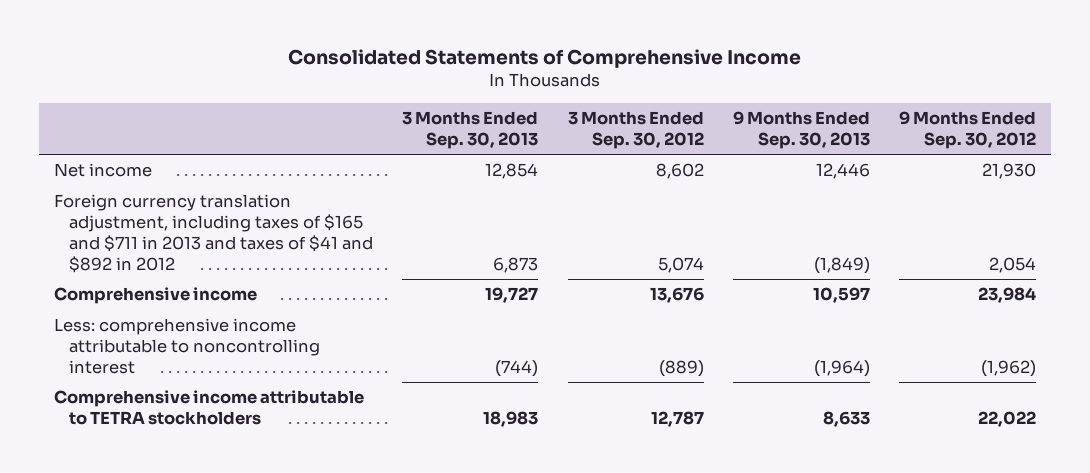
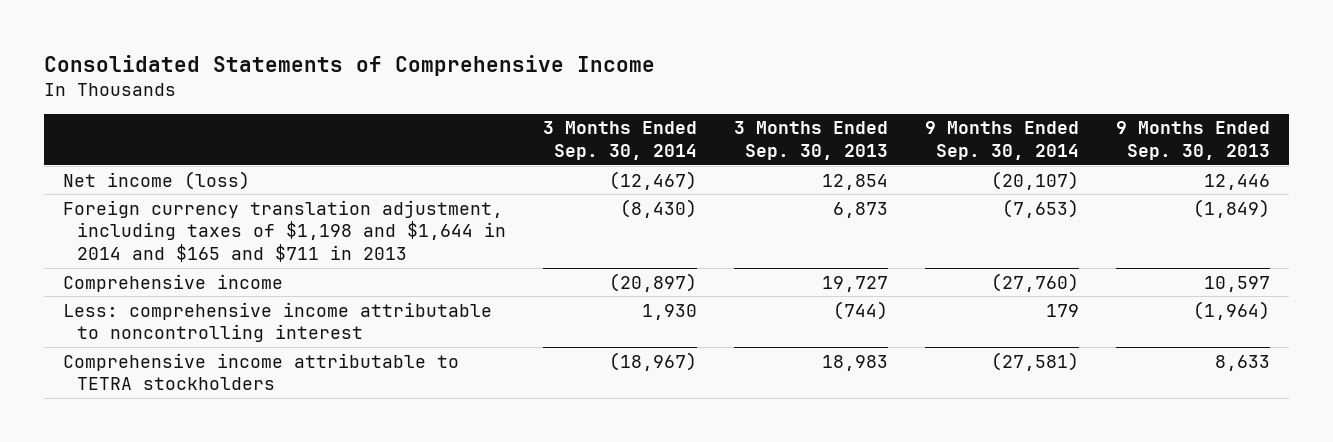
[567,110,704,149] 3 Months Ended Sep. 30, 2012 -> none
[899,110,1037,149] 9 Months Ended Sep. 30, 2012 -> none
none -> [543,121,698,161] 3 Months Ended Sep. 30, 2014
none -> [925,121,1080,161] 9 Months Ended Sep. 30, 2014
[53,163,152,178] Net income -> [62,170,250,190] Net income (loss)
[53,194,373,273] Foreign currency translation adjustment, including taxes of $165 and $711 in 2013 and taxes of $41 and $892 in 2012 -> [62,199,507,263] Foreign currency translation adjustment, including taxes of $1,198 and $1,644 in 2014 and $165 and $711 in 2013

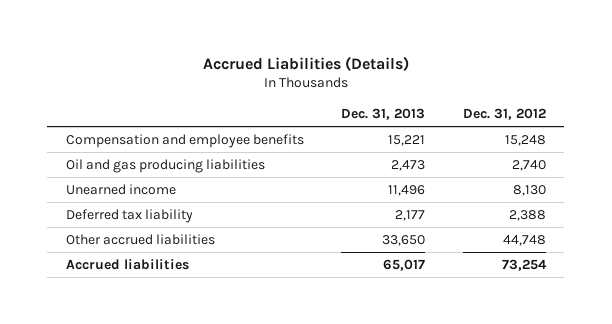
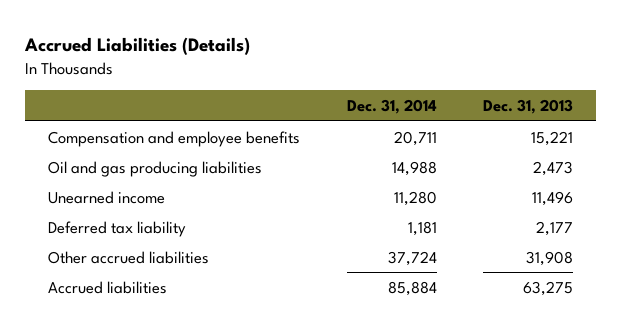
[462,108,546,121] Dec. 31, 2012 -> none
none -> [346,98,437,114] Dec. 31, 2014
[382,234,426,246] 33,650 -> [525,250,573,266] 31,908
[383,258,426,271] 65,017 -> [522,280,573,296] 63,275

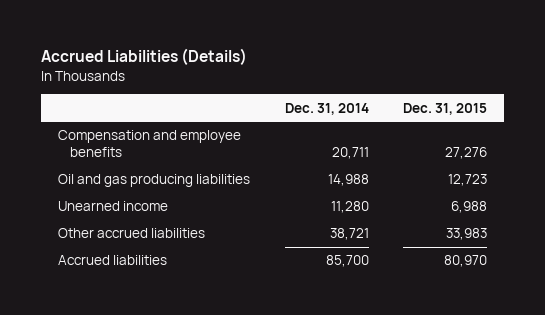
[482,98,573,114] Dec. 31, 2013 -> none
none -> [403,102,488,115] Dec. 31, 2015
[48,220,187,237] Deferred tax liability -> none
[387,250,437,266] 37,724 -> [329,228,369,241] 38,721
[387,280,437,296] 85,884 -> [325,255,369,268] 85,700

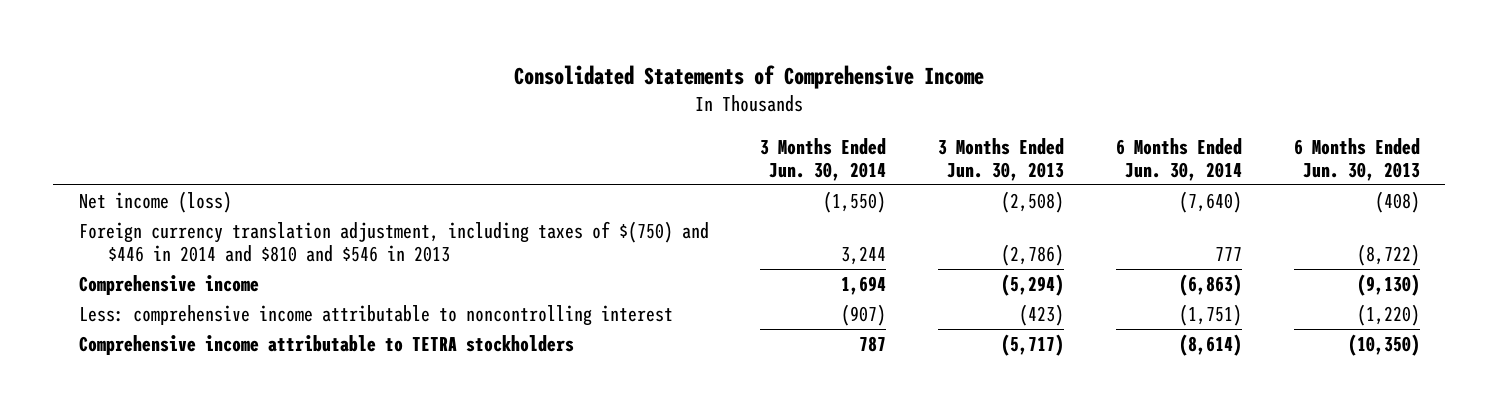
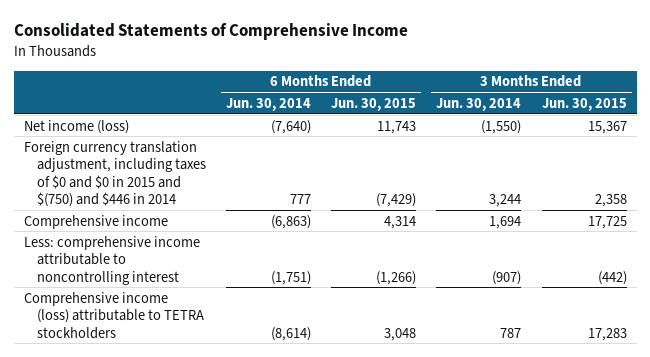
[938,137,1065,181] 3 Months Ended Jun. 30, 2013 -> none
[1293,137,1420,181] 6 Months Ended Jun. 30, 2013 -> none
none -> [331,97,417,111] Jun. 30, 2015
none -> [541,97,627,111] Jun. 30, 2015
[78,220,709,263] Foreign currency translation adjustment, including taxes of $(750) and $446 in 2014 and $810 and $546 in 2013 -> [23,140,206,208] Foreign currency translation adjustment, including taxes of $0 and $0 in 2015 and $(750) and $446 in 2014
[78,334,574,355] Comprehensive income attributable to TETRA stockholders -> [23,291,204,339] Comprehensive income (loss) attributable to TETRA stockholders

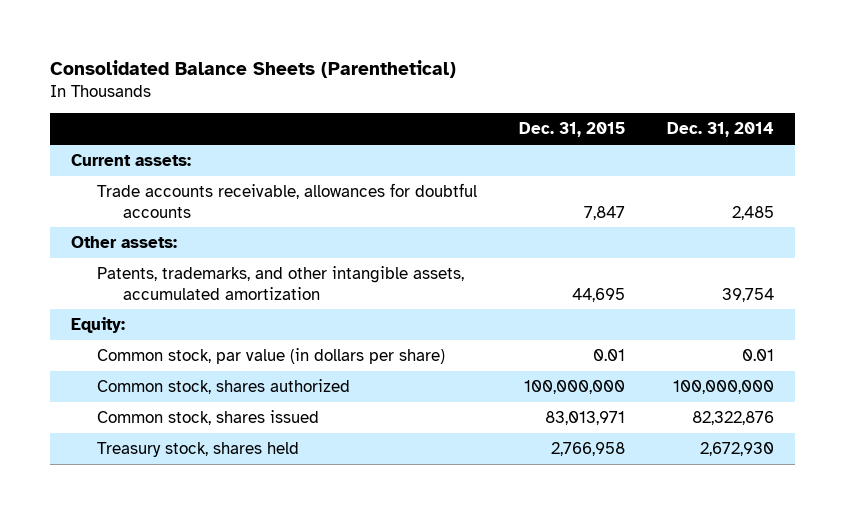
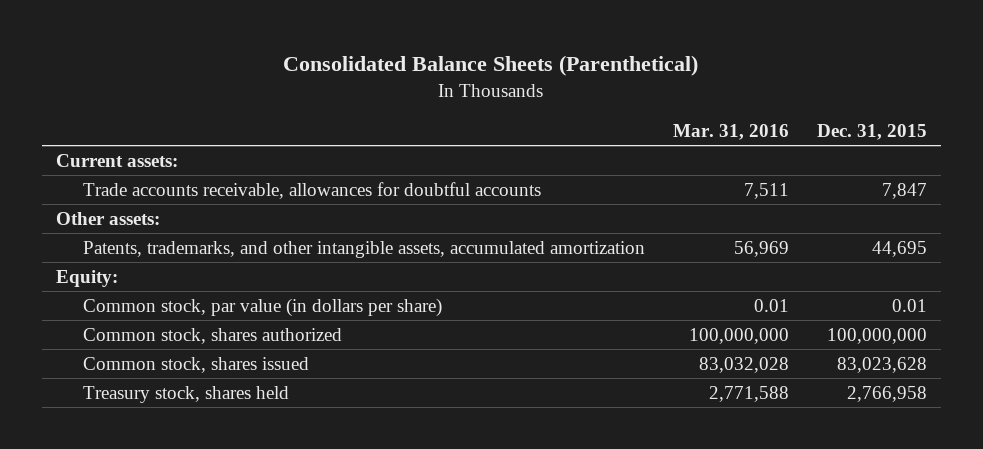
[667,122,775,138] Dec. 31, 2014 -> none
none -> [673,123,790,140] Mar. 31, 2016
[544,410,625,425] 83,013,971 -> [837,356,928,373] 83,023,628

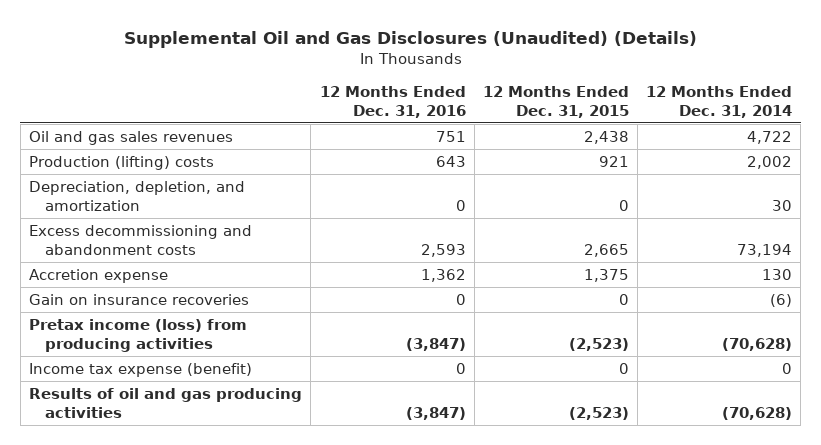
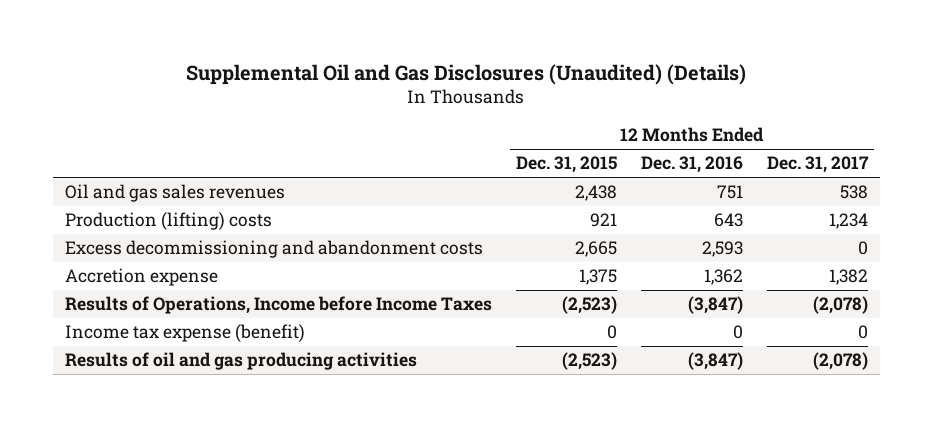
[646,85,793,118] 12 Months Ended Dec. 31, 2014 -> none
none -> [766,156,869,174] Dec. 31, 2017
[29,180,246,212] Depreciation, depletion, and amortization -> none
[29,293,250,305] Gain on insurance recoveries -> none
[29,318,248,353] Pretax income (loss) from producing activities -> [65,296,493,315] Results of Operations, Income before Income Taxes

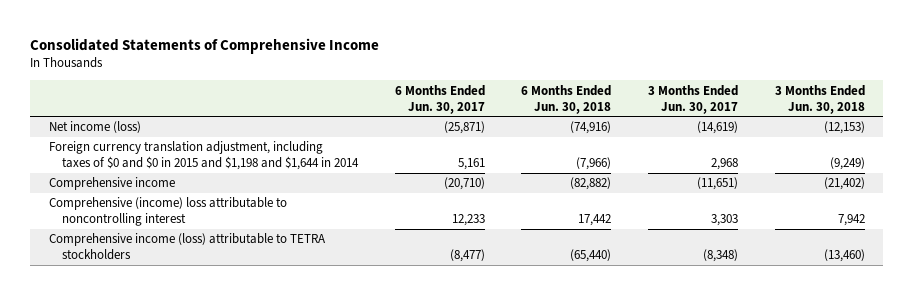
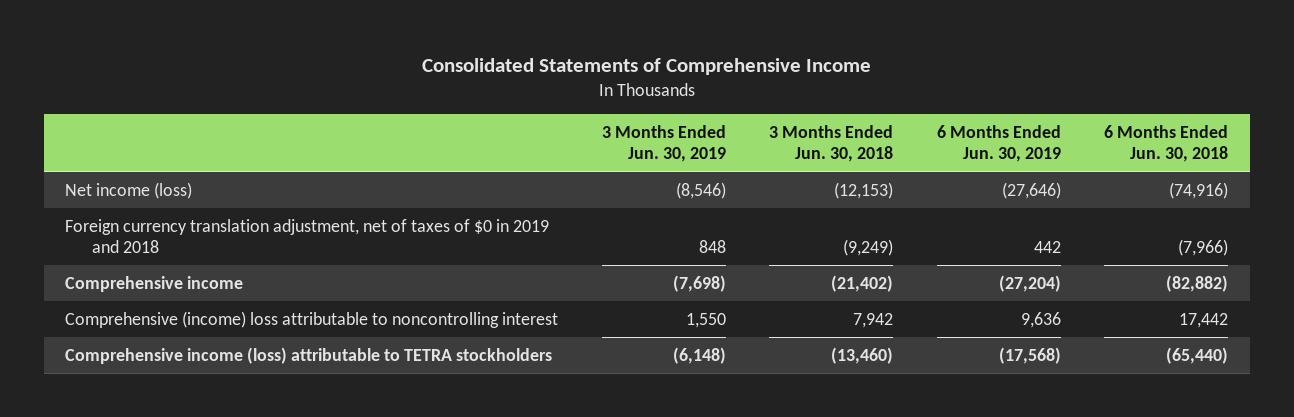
[394,84,485,114] 6 Months Ended Jun. 30, 2017 -> none
[648,84,739,114] 3 Months Ended Jun. 30, 2017 -> none
none -> [601,125,726,163] 3 Months Ended Jun. 30, 2019
none -> [936,125,1061,163] 6 Months Ended Jun. 30, 2019
[48,141,359,171] Foreign currency translation adjustment, including taxes of $0 and $0 in 2015 and $1,198 and $1,644 in 2014 -> [65,218,550,253] Foreign currency translation adjustment, net of taxes of $0 in 2019 and 2018

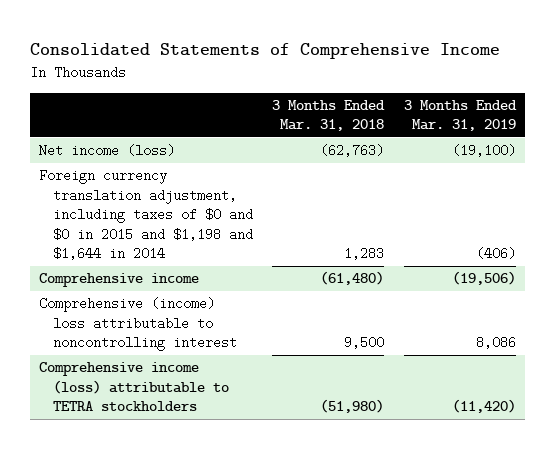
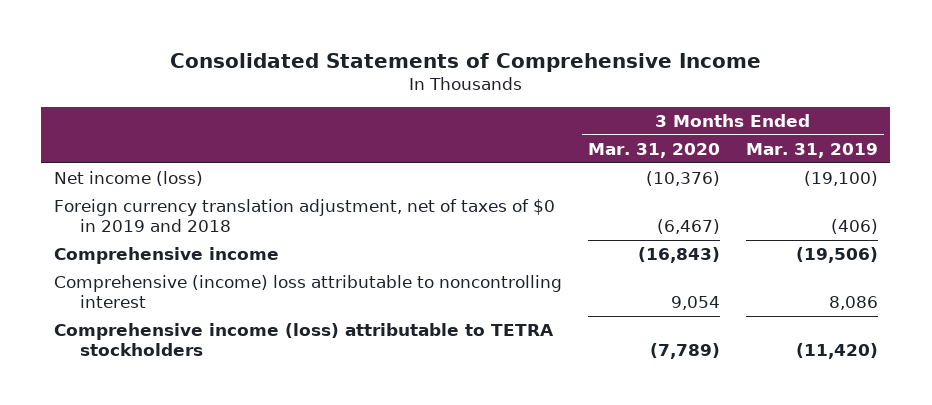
[272,99,386,132] 3 Months Ended Mar. 31, 2018 -> none
none -> [587,142,720,158] Mar. 31, 2020
[39,169,253,261] Foreign currency translation adjustment, including taxes of $0 and $0 in 2015 and $1,198 and $1,644 in 2014 -> [54,198,556,233] Foreign currency translation adjustment, net of taxes of $0 in 2019 and 2018

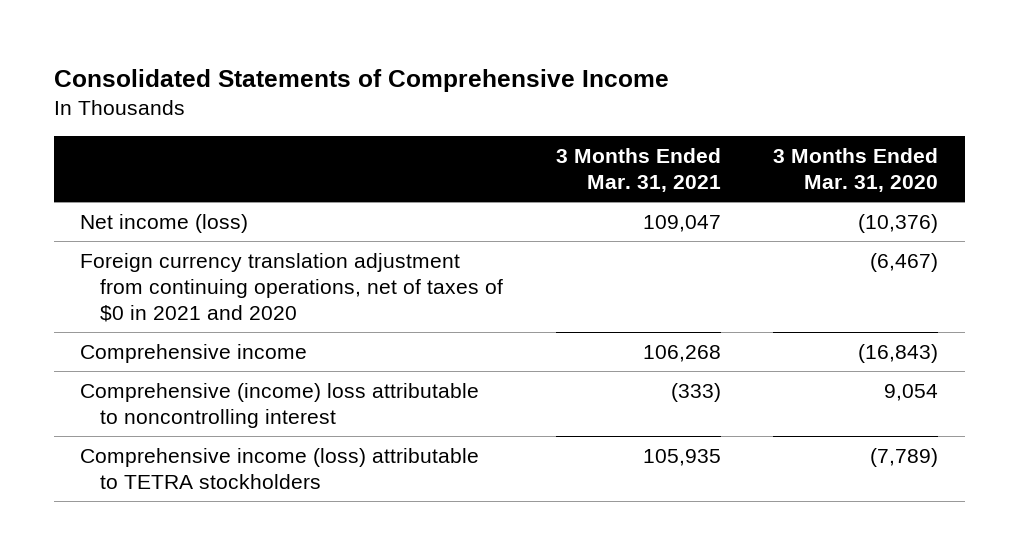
[745,142,878,158] Mar. 31, 2019 -> none
none -> [555,148,721,193] 3 Months Ended Mar. 31, 2021
[54,198,556,233] Foreign currency translation adjustment, net of taxes of $0 in 2019 and 2018 -> [80,252,503,322] Foreign currency translation adjustment from continuing operations, net of taxes of $0 in 2021 and 2020

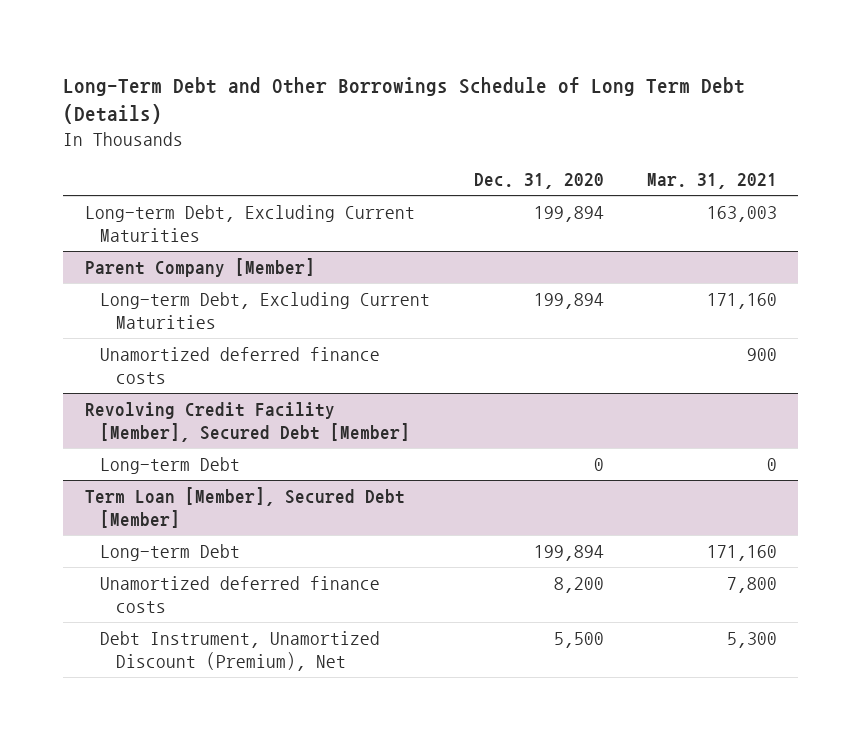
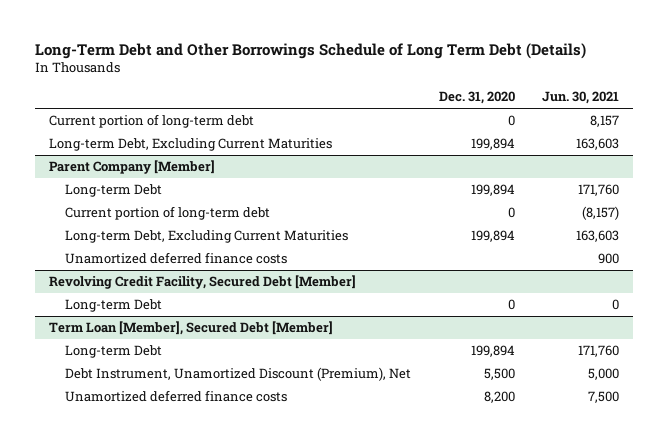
[646,173,777,190] Mar. 31, 2021 -> none
none -> [542,91,620,105] Jun. 30, 2021
none -> [48,114,254,129] Current portion of long-term debt
none -> [65,184,163,198] Long-term Debt
none -> [65,206,271,221] Current portion of long-term debt
[84,401,411,442] Revolving Credit Facility [Member], Secured Debt [Member] -> [48,275,356,290] Revolving Credit Facility, Secured Debt [Member]
[100,575,381,613] Unamortized deferred finance costs -> [65,390,288,403] Unamortized deferred finance costs

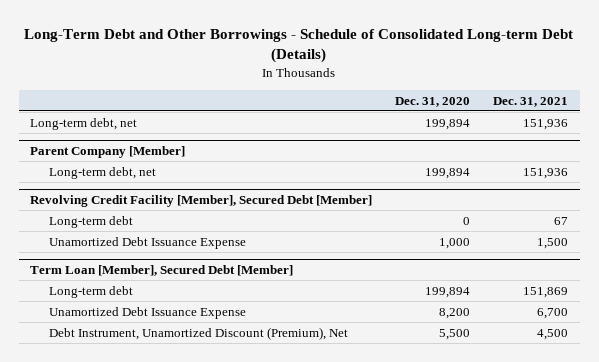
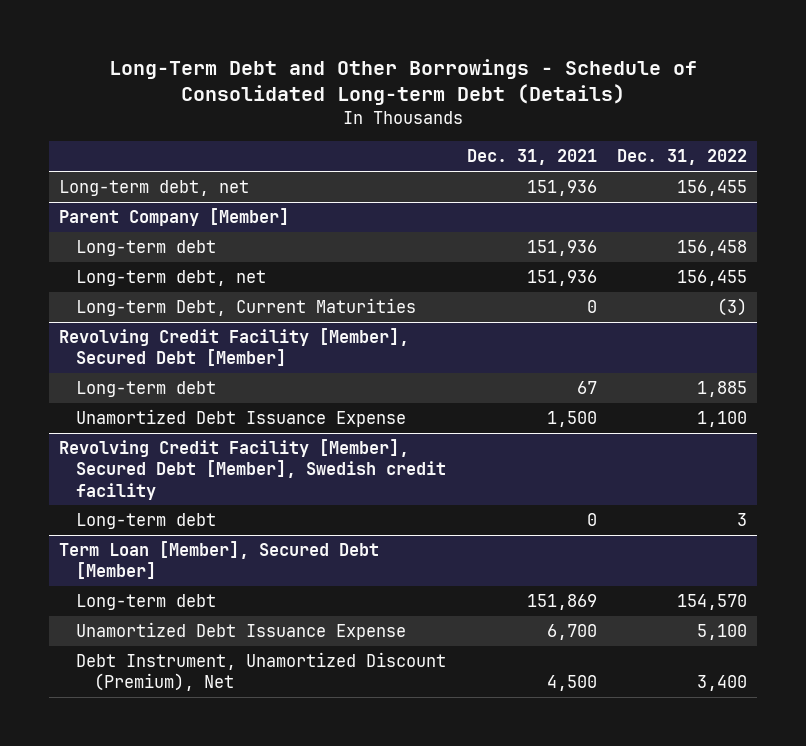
[395,96,471,107] Dec. 31, 2020 -> none
none -> [617,149,748,166] Dec. 31, 2022
none -> [76,240,217,257] Long-term debt
none -> [76,298,417,317] Long-term Debt, Current Maturities
none -> [59,439,447,500] Revolving Credit Facility [Member], Secured Debt [Member], Swedish credit facility
none -> [76,513,217,530] Long-term debt

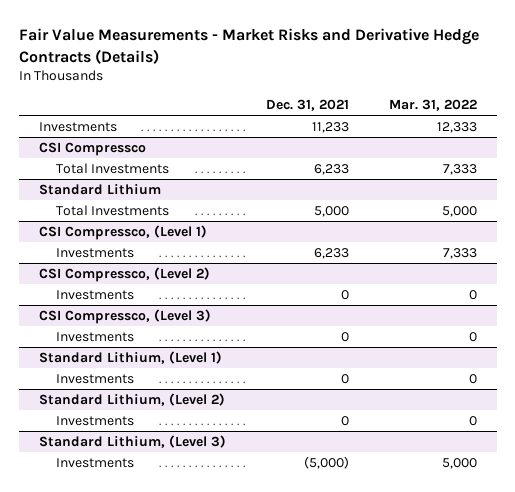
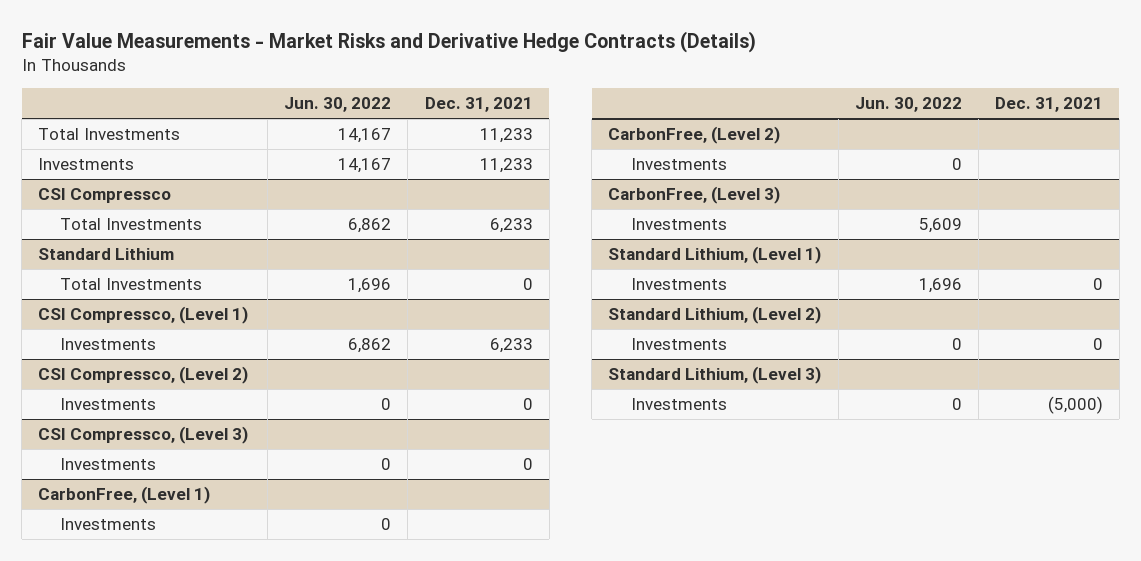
[388,98,477,111] Mar. 31, 2022 -> none
none -> [284,97,392,113] Jun. 30, 2022
none -> [38,128,181,141] Total Investments
[313,205,349,217] 5,000 -> [522,278,533,291] 0
none -> [38,486,211,505] CarbonFree, (Level 1)
none -> [60,518,157,531] Investments
none -> [608,126,781,145] CarbonFree, (Level 2)
none -> [630,158,727,171] Investments
none -> [608,186,781,205] CarbonFree, (Level 3)
none -> [630,218,727,231] Investments

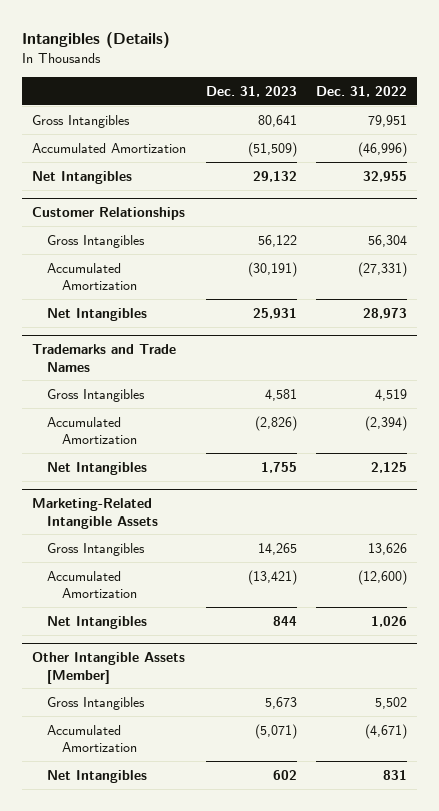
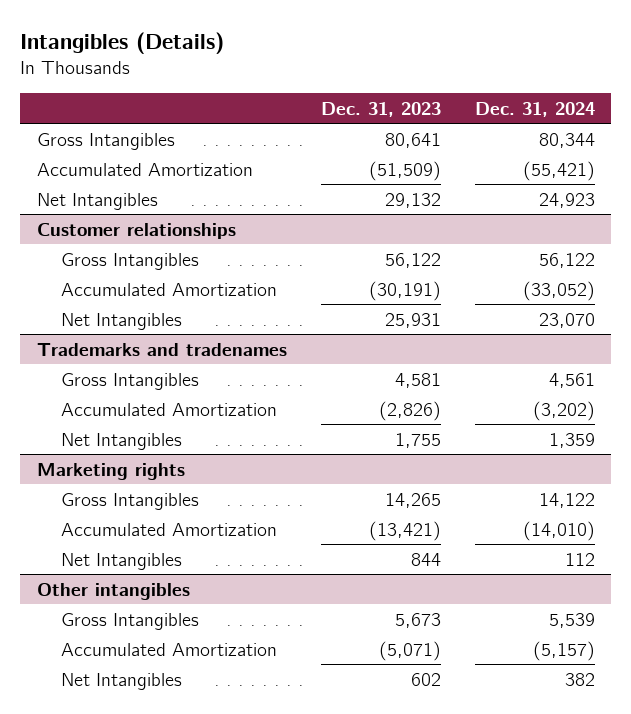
[316,85,408,97] Dec. 31, 2022 -> none
none -> [474,101,595,117] Dec. 31, 2024
[31,207,185,221] Customer Relationships -> [36,222,236,239] Customer relationships
[31,344,176,372] Trademarks and Trade Names -> [36,342,287,356] Trademarks and tradenames
[31,498,158,529] Marketing-Related Intangible Assets -> [36,462,185,480] Marketing rights
[31,652,185,684] Other Intangible Assets [Member] -> [36,582,190,600] Other intangibles

